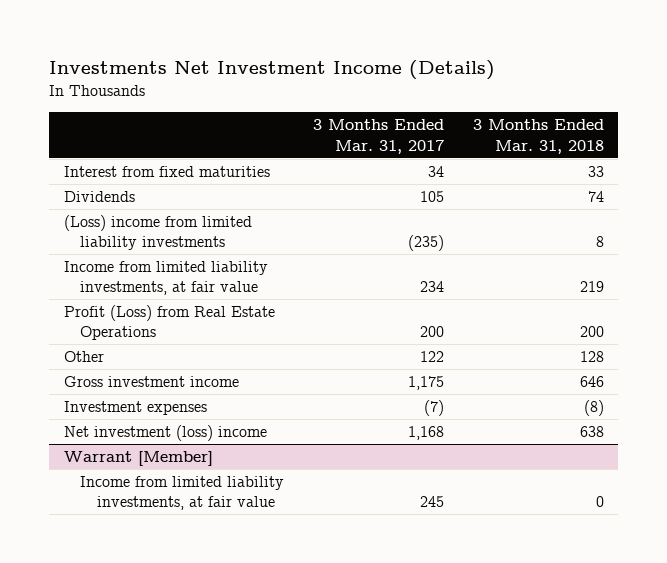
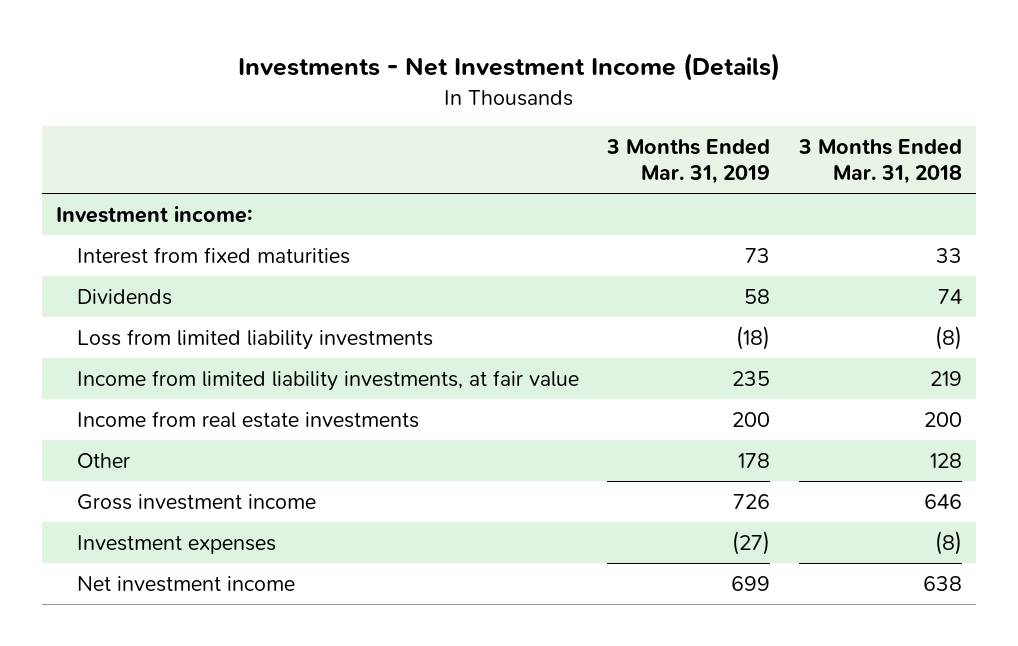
[49,60,496,81] Investments Net Investment Income (Details) -> [237,53,780,82] Investments - Net Investment Income (Details)
[313,119,445,154] 3 Months Ended Mar. 31, 2017 -> none
none -> [606,139,771,185] 3 Months Ended Mar. 31, 2019
none -> [55,205,252,223] Investment income:
[63,214,252,251] (Loss) income from limited liability investments -> [76,328,433,350] Loss from limited liability investments
[595,236,604,248] 8 -> [934,325,962,350] (8)
[63,304,275,341] Profit (Loss) from Real Estate Operations -> [76,410,419,428] Income from real estate investments
[63,450,213,466] Warrant [Member] -> none
[80,475,285,511] Income from limited liability investments, at fair value -> none
[63,424,267,441] Net investment (loss) income -> [76,575,295,592] Net investment income

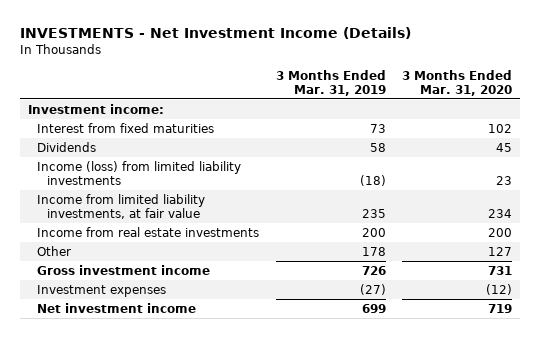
[237,53,780,82] Investments - Net Investment Income (Details) -> [19,27,411,40] INVESTMENTS - Net Investment Income (Details)
[797,139,962,185] 3 Months Ended Mar. 31, 2018 -> none
none -> [401,69,512,96] 3 Months Ended Mar. 31, 2020
[76,328,433,350] Loss from limited liability investments -> [37,160,242,185] Income (loss) from limited liability investments

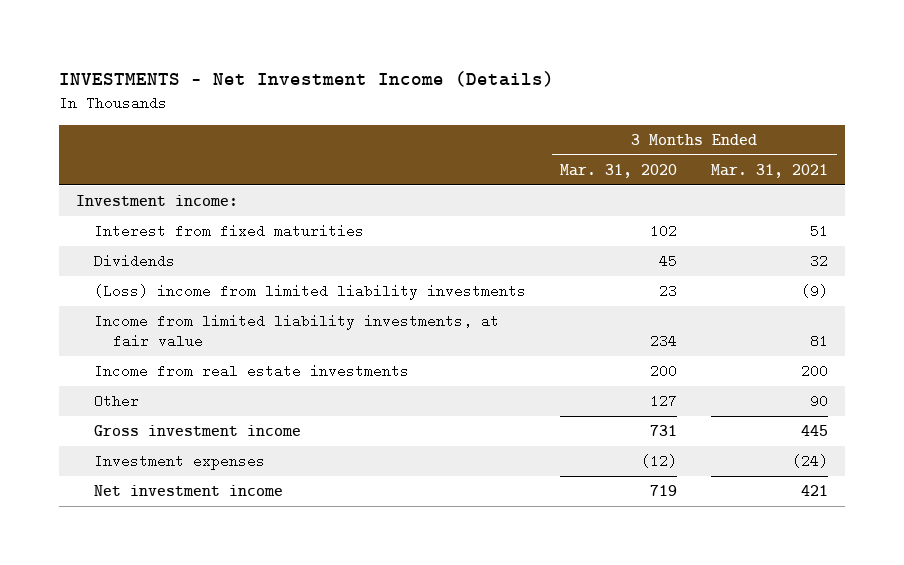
[275,69,386,96] 3 Months Ended Mar. 31, 2019 -> none
none -> [711,163,829,178] Mar. 31, 2021
[37,160,242,185] Income (loss) from limited liability investments -> [94,284,527,301] (Loss) income from limited liability investments

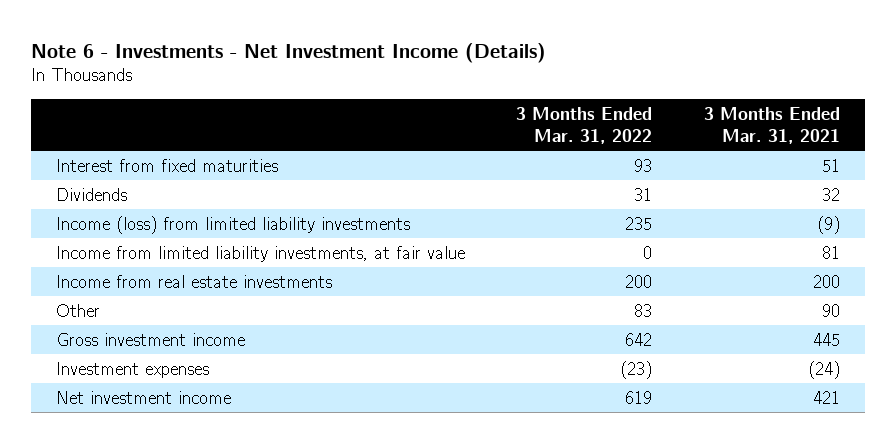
[58,70,554,87] INVESTMENTS - Net Investment Income (Details) -> [30,42,546,63] Note 6 - Investments - Net Investment Income (Details)
[560,163,678,178] Mar. 31, 2020 -> none
none -> [516,106,653,144] 3 Months Ended Mar. 31, 2022
[75,195,238,207] Investment income: -> none
[94,284,527,301] (Loss) income from limited liability investments -> [56,215,411,234] Income (loss) from limited liability investments

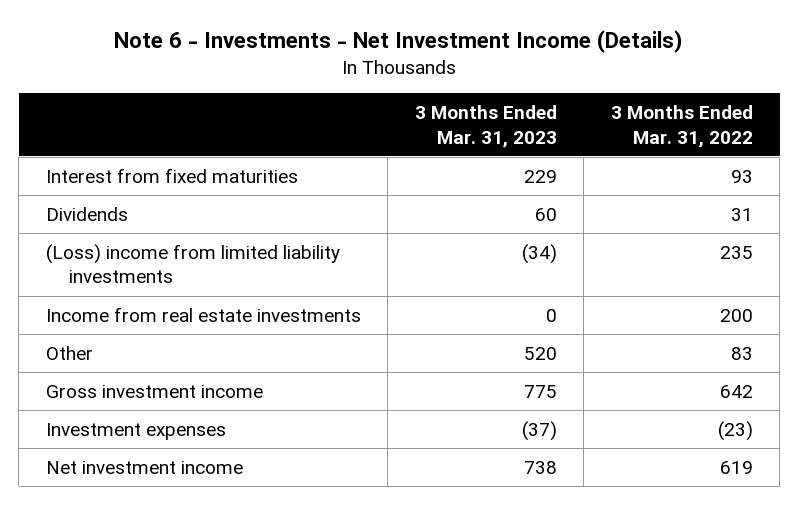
[703,106,840,144] 3 Months Ended Mar. 31, 2021 -> none
none -> [414,105,557,148] 3 Months Ended Mar. 31, 2023
[56,245,466,262] Income from limited liability investments, at fair value -> none
[56,215,411,234] Income (loss) from limited liability investments -> [45,243,340,284] (Loss) income from limited liability investments

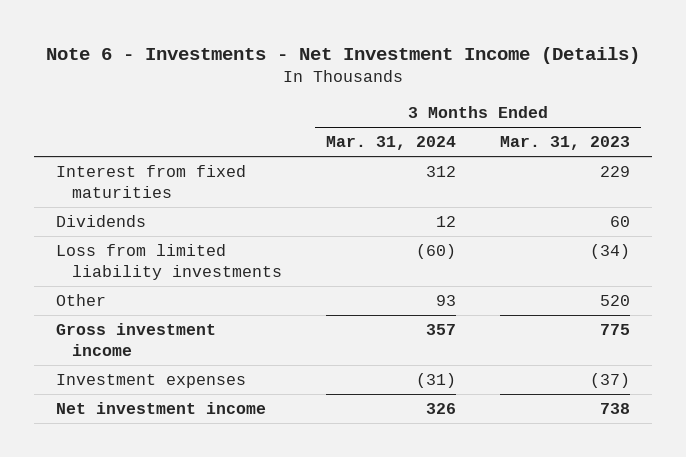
[610,105,753,148] 3 Months Ended Mar. 31, 2022 -> none
none -> [325,136,456,151] Mar. 31, 2024
[45,306,361,322] Income from real estate investments -> none
[45,243,340,284] (Loss) income from limited liability investments -> [56,243,282,281] Loss from limited liability investments

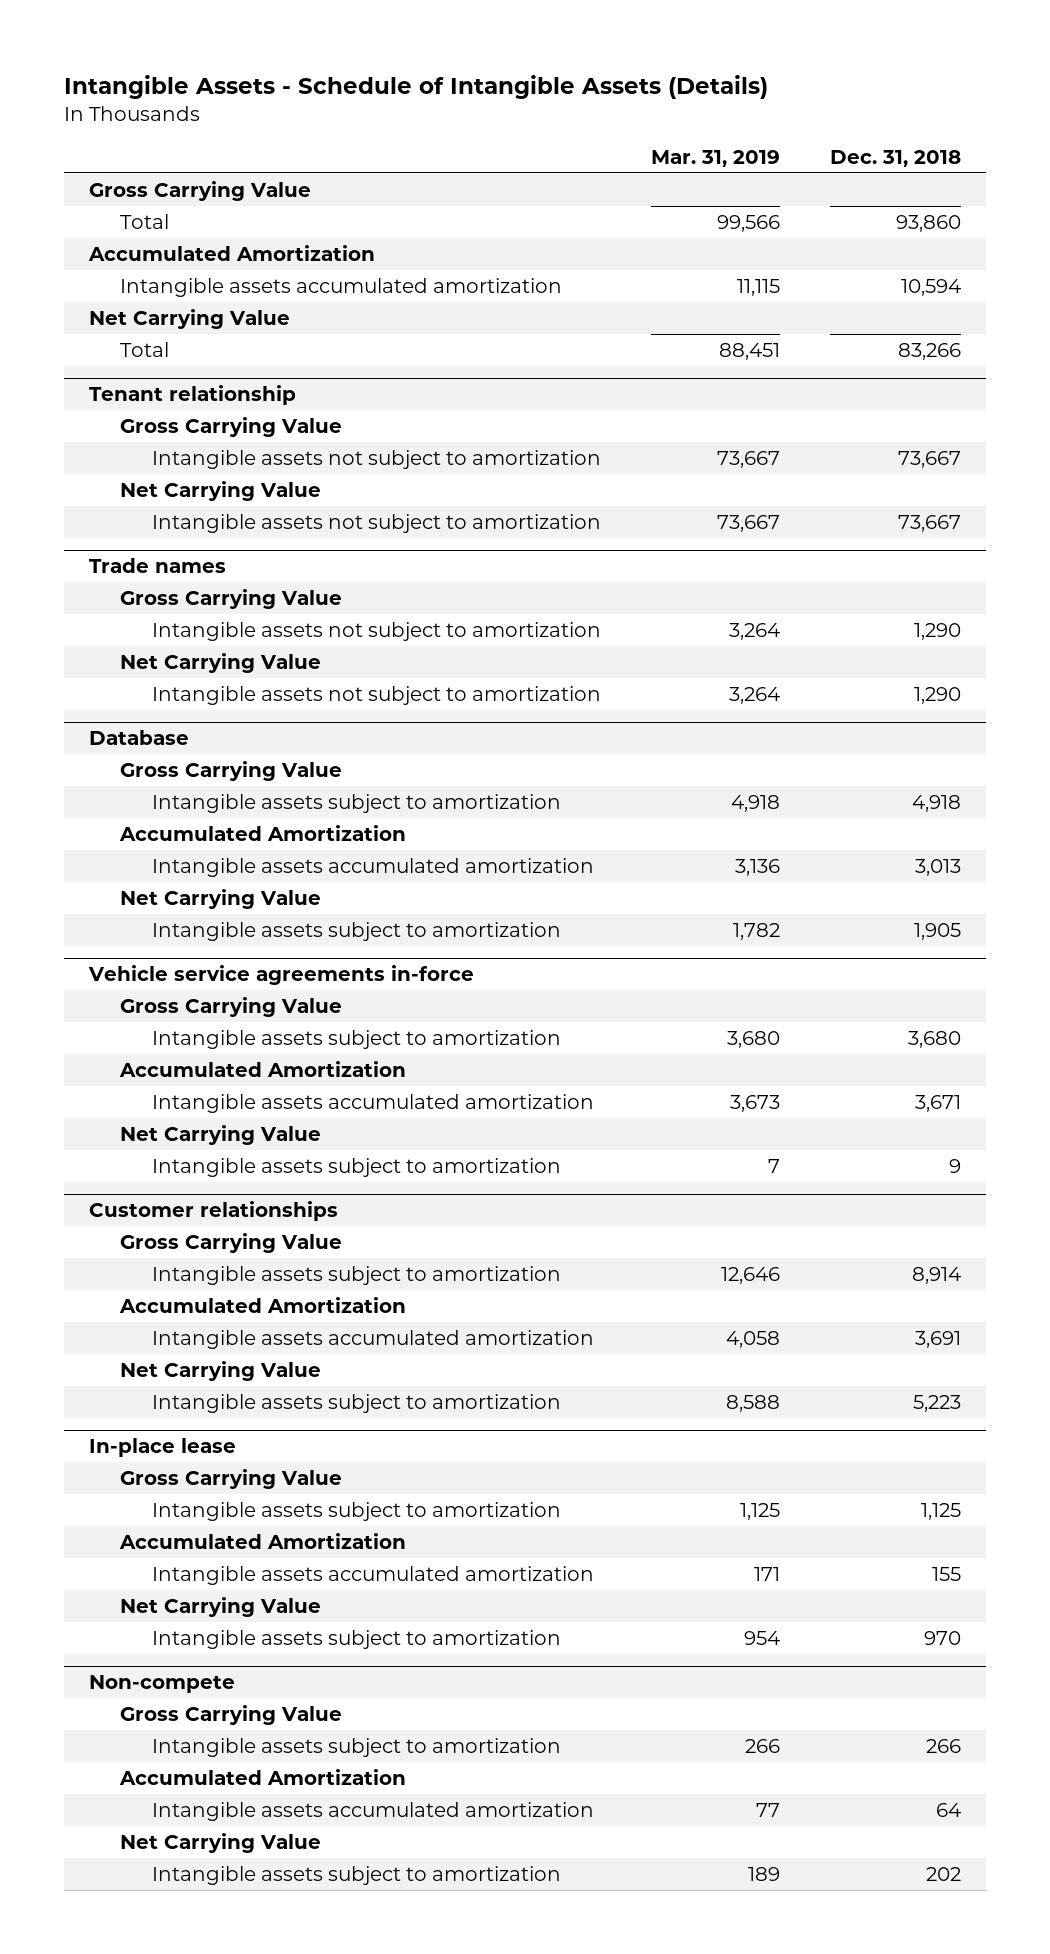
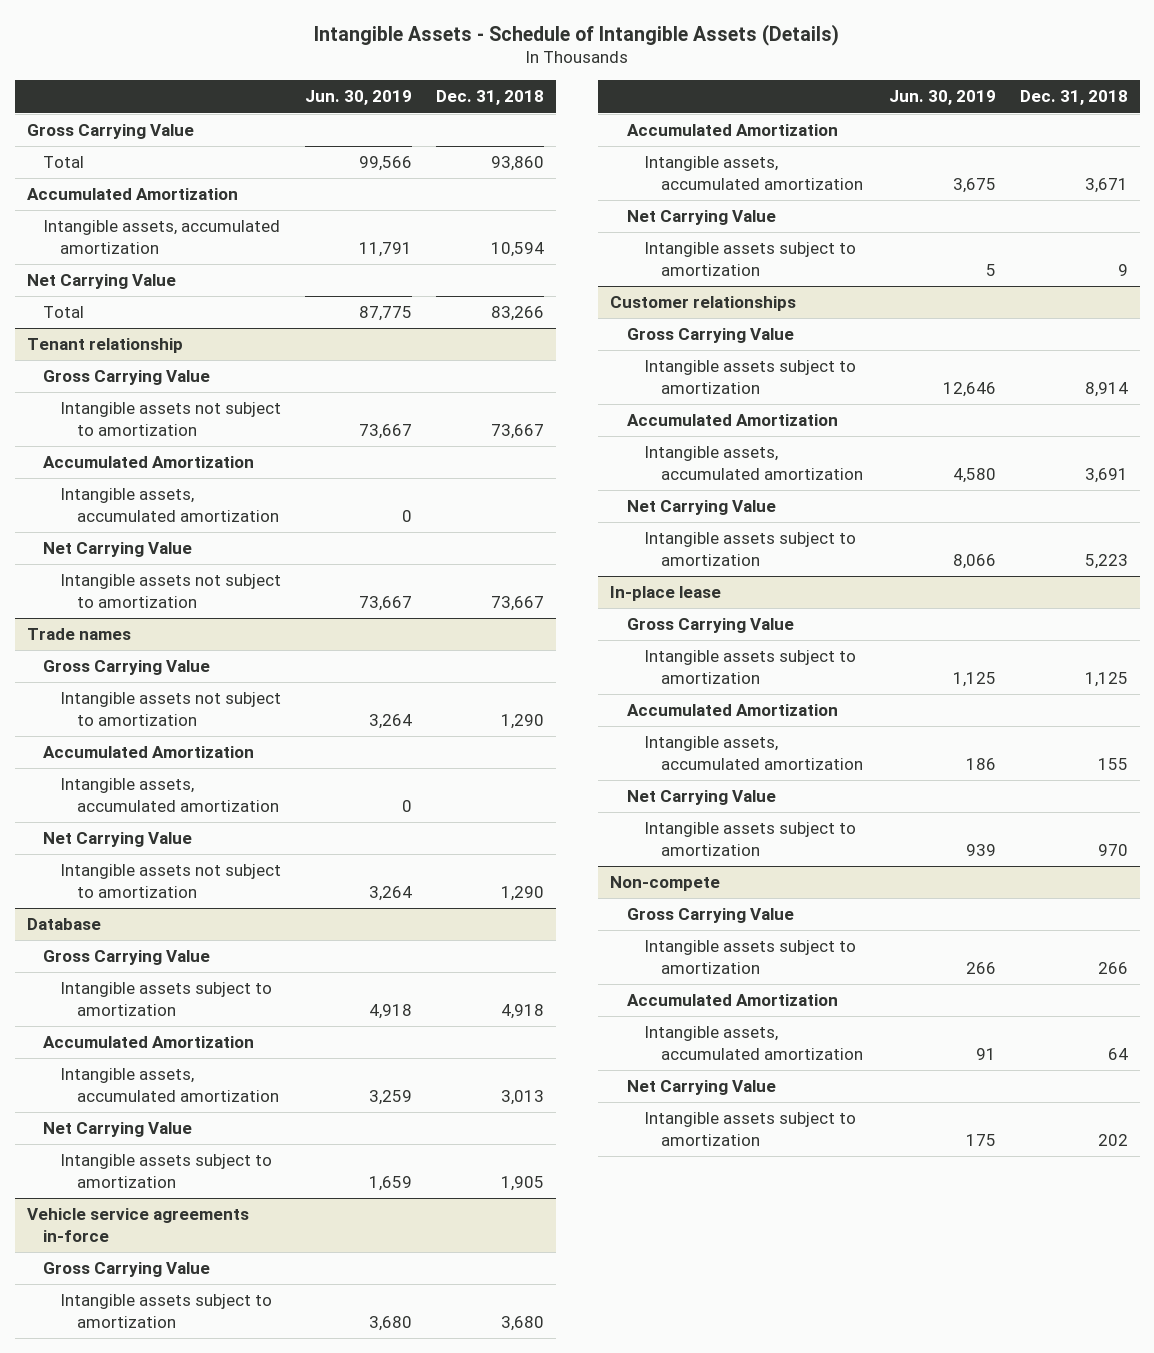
[651,149,781,167] Mar. 31, 2019 -> none
none -> [305,90,413,106] Jun. 30, 2019
[120,277,563,297] Intangible assets accumulated amortization -> [43,220,281,254] Intangible assets, accumulated amortization
none -> [43,456,255,469] Accumulated Amortization
none -> [60,488,279,522] Intangible assets, accumulated amortization
none -> [43,746,255,759] Accumulated Amortization
none -> [60,778,279,812] Intangible assets, accumulated amortization
[151,857,594,877] Intangible assets accumulated amortization -> [60,1068,279,1102] Intangible assets, accumulated amortization
[151,1093,594,1113] Intangible assets accumulated amortization -> [643,156,863,190] Intangible assets, accumulated amortization
[151,1329,594,1349] Intangible assets accumulated amortization -> [643,446,863,480] Intangible assets, accumulated amortization
[151,1565,594,1585] Intangible assets accumulated amortization -> [643,736,863,770] Intangible assets, accumulated amortization
[151,1801,594,1821] Intangible assets accumulated amortization -> [643,1026,863,1060] Intangible assets, accumulated amortization

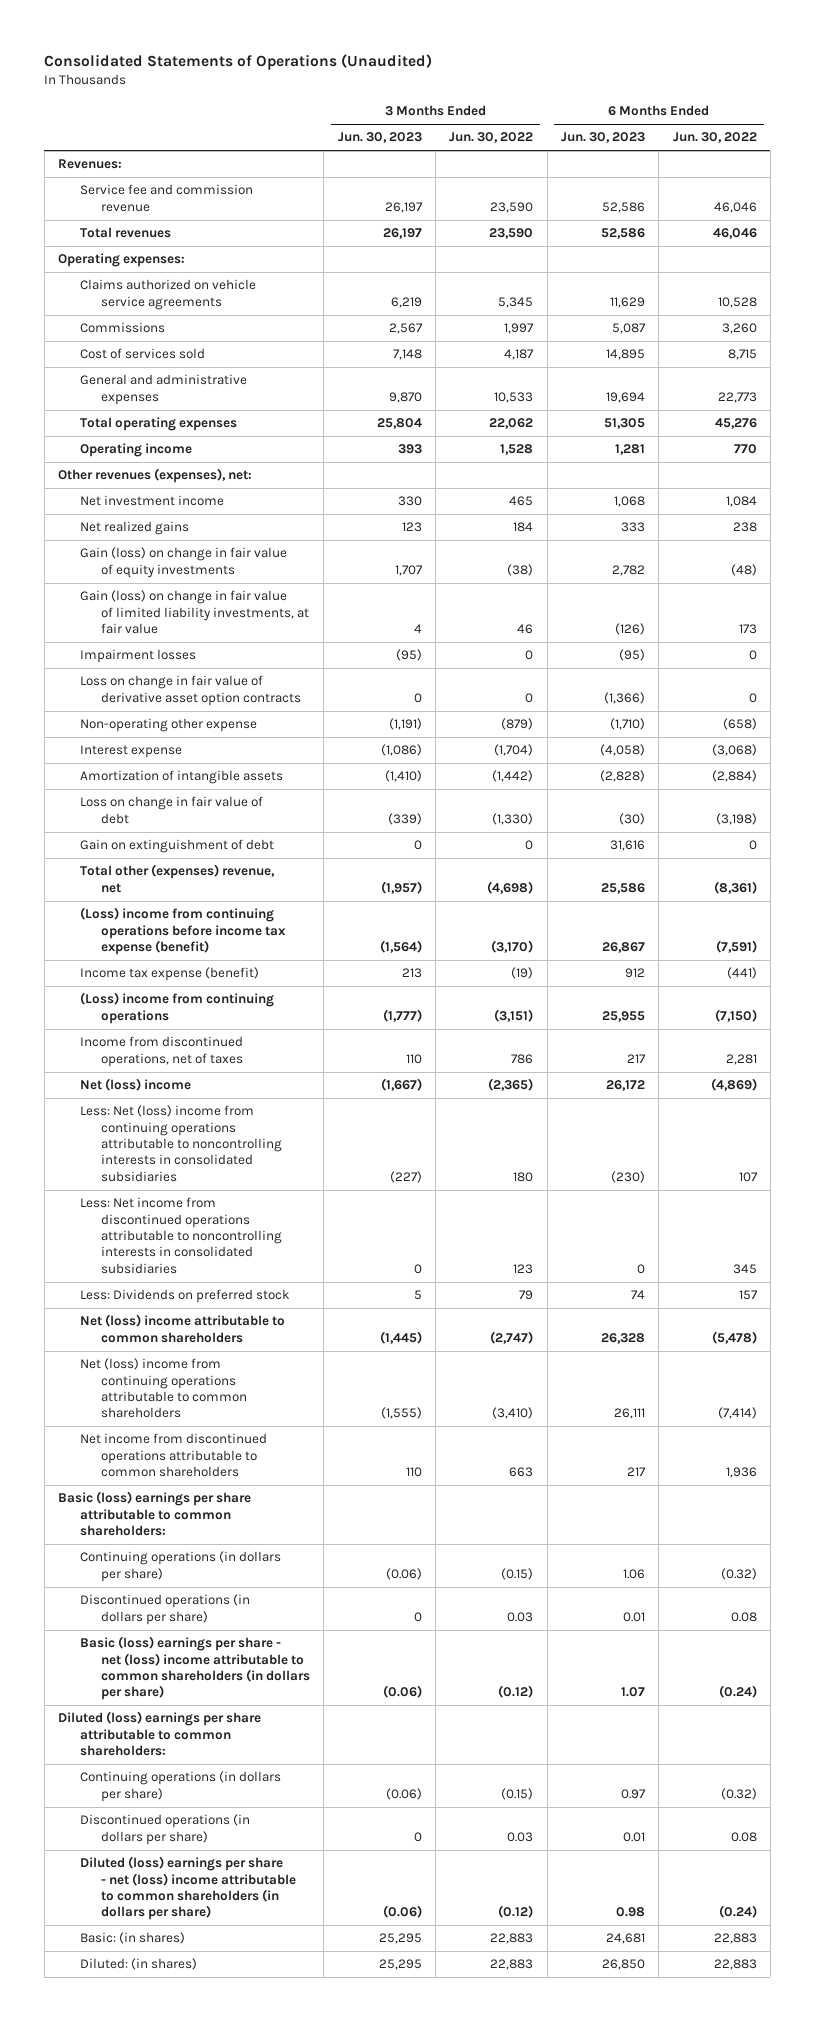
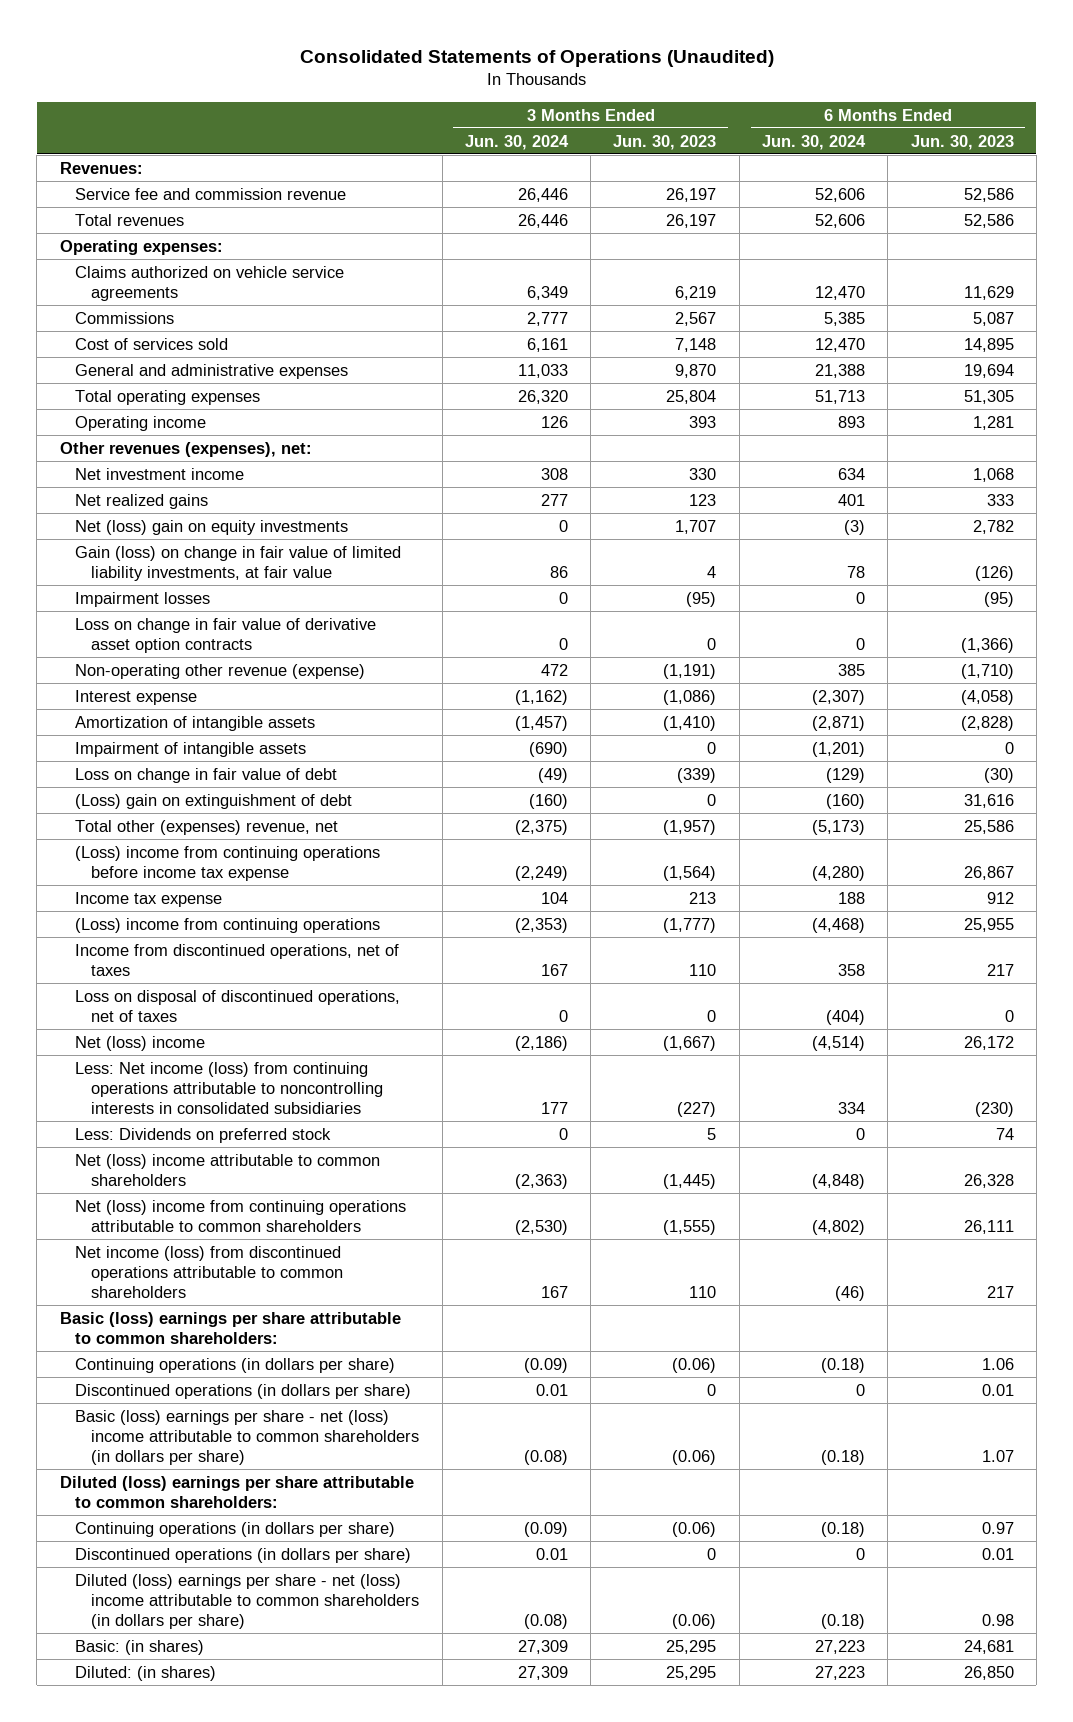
[449,132,534,144] Jun. 30, 2022 -> none
[672,132,757,144] Jun. 30, 2022 -> none
none -> [464,134,569,150] Jun. 30, 2024
none -> [762,134,867,150] Jun. 30, 2024
[79,547,287,578] Gain (loss) on change in fair value of equity investments -> [75,519,349,535] Net (loss) gain on equity investments
[79,718,257,733] Non-operating other expense -> [75,663,366,679] Non-operating other revenue (expense)
none -> [75,741,307,757] Impairment of intangible assets
[79,839,274,854] Gain on extinguishment of debt -> [75,793,353,809] (Loss) gain on extinguishment of debt
[79,907,287,956] (Loss) income from continuing operations before income tax expense (benefit) -> [75,845,381,881] (Loss) income from continuing operations before income tax expense
[79,967,259,982] Income tax expense (benefit) -> [75,891,223,907] Income tax expense
none -> [75,989,401,1022] Loss on disposal of discontinued operations, net of taxes
[79,1197,283,1274] Less: Net income from discontinued operations attributable to noncontrolling interests in consolidated subsidiaries -> none
[79,1105,283,1182] Less: Net (loss) income from continuing operations attributable to noncontrolling interests in consolidated subsidiaries -> [75,1061,384,1114] Less: Net income (loss) from continuing operations attributable to noncontrolling interests in consolidated subsidiaries
[79,1433,267,1478] Net income from discontinued operations attributable to common shareholders -> [75,1245,344,1298] Net income (loss) from discontinued operations attributable to common shareholders

